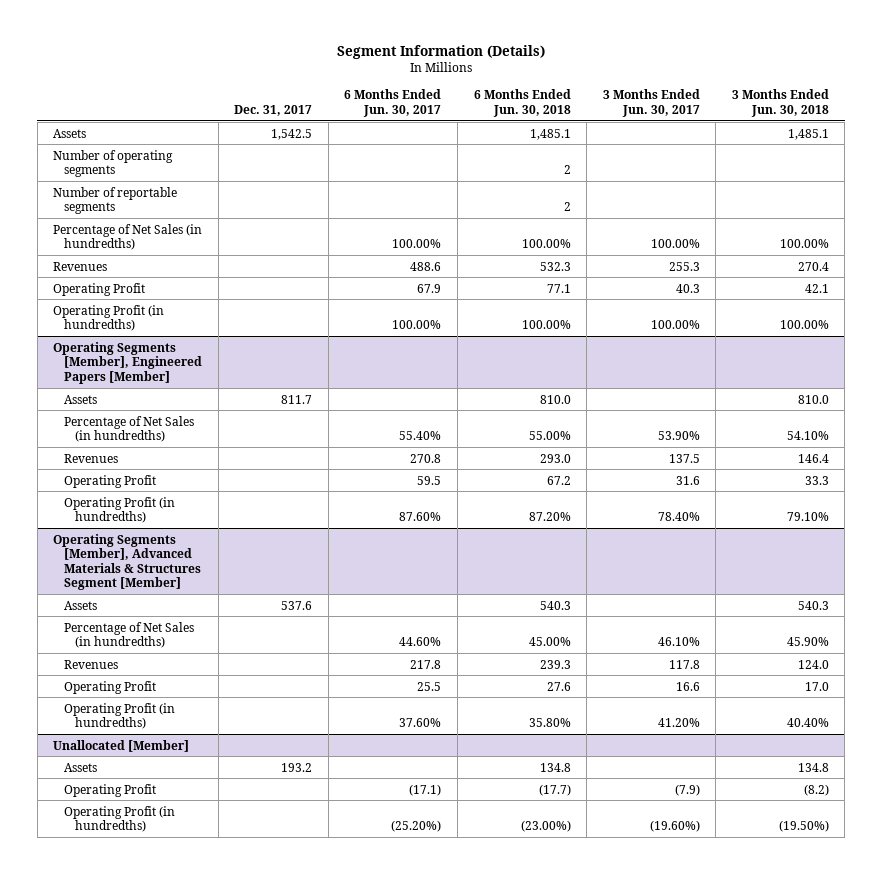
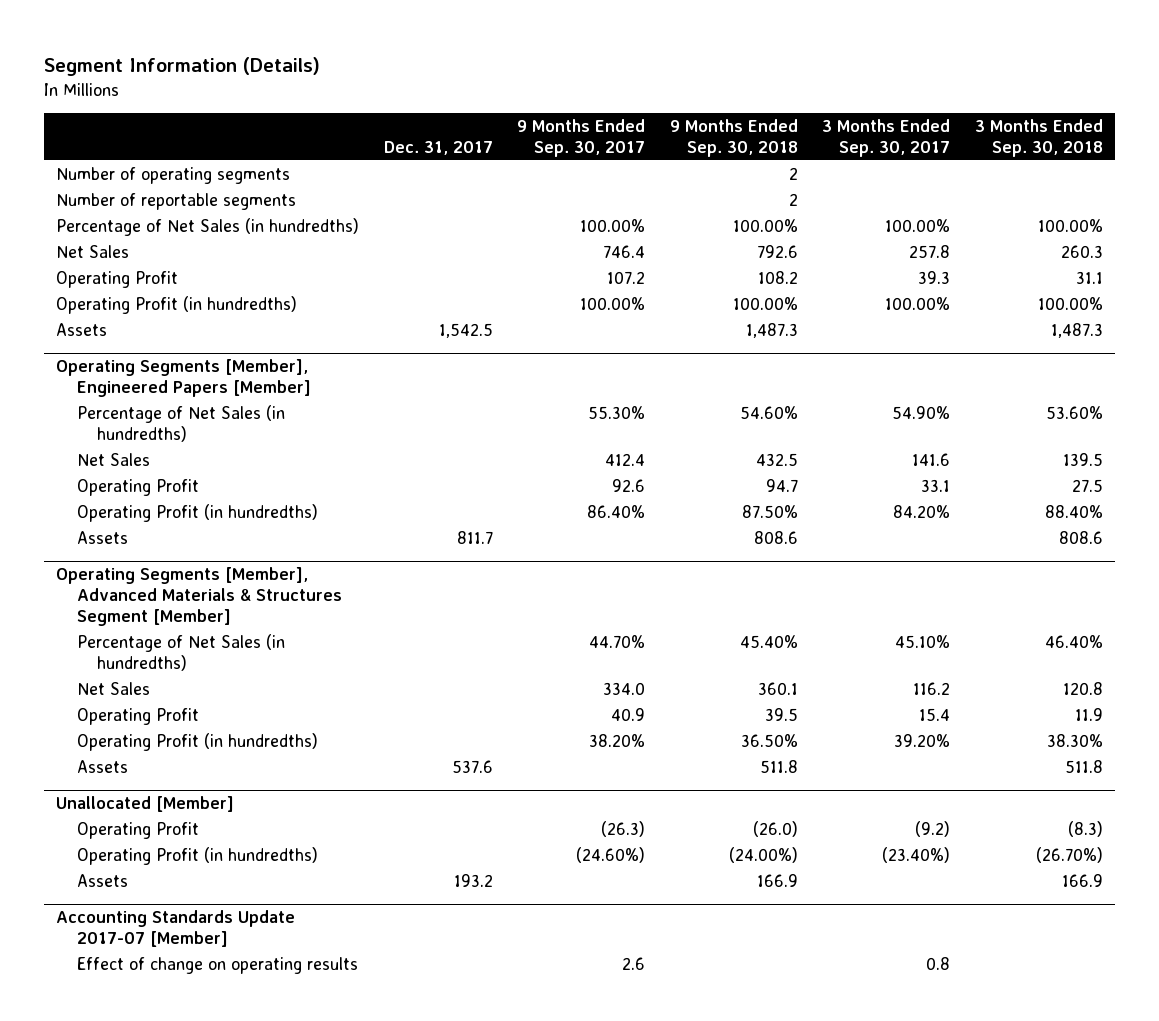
[344,89,442,118] 6 Months Ended Jun. 30, 2017 -> none
[473,89,571,118] 6 Months Ended Jun. 30, 2018 -> none
[602,89,700,118] 3 Months Ended Jun. 30, 2017 -> none
[731,89,829,118] 3 Months Ended Jun. 30, 2018 -> none
none -> [517,119,646,158] 9 Months Ended Sep. 30, 2017
none -> [669,119,798,158] 9 Months Ended Sep. 30, 2018
none -> [822,119,951,158] 3 Months Ended Sep. 30, 2017
none -> [974,119,1103,158] 3 Months Ended Sep. 30, 2018
[53,261,108,271] Revenues -> [56,244,130,258] Net Sales
[53,128,87,138] Assets -> [56,322,108,336] Assets
[64,453,119,463] Revenues -> [76,452,150,466] Net Sales
[64,394,98,404] Assets -> [76,530,128,544] Assets
[64,659,119,669] Revenues -> [76,681,150,695] Net Sales
[64,600,98,610] Assets -> [76,759,128,773] Assets
[64,762,98,772] Assets -> [76,873,128,887] Assets
none -> [56,910,296,948] Accounting Standards Update 2017-07 [Member]
none -> [76,956,358,974] Effect of change on operating results

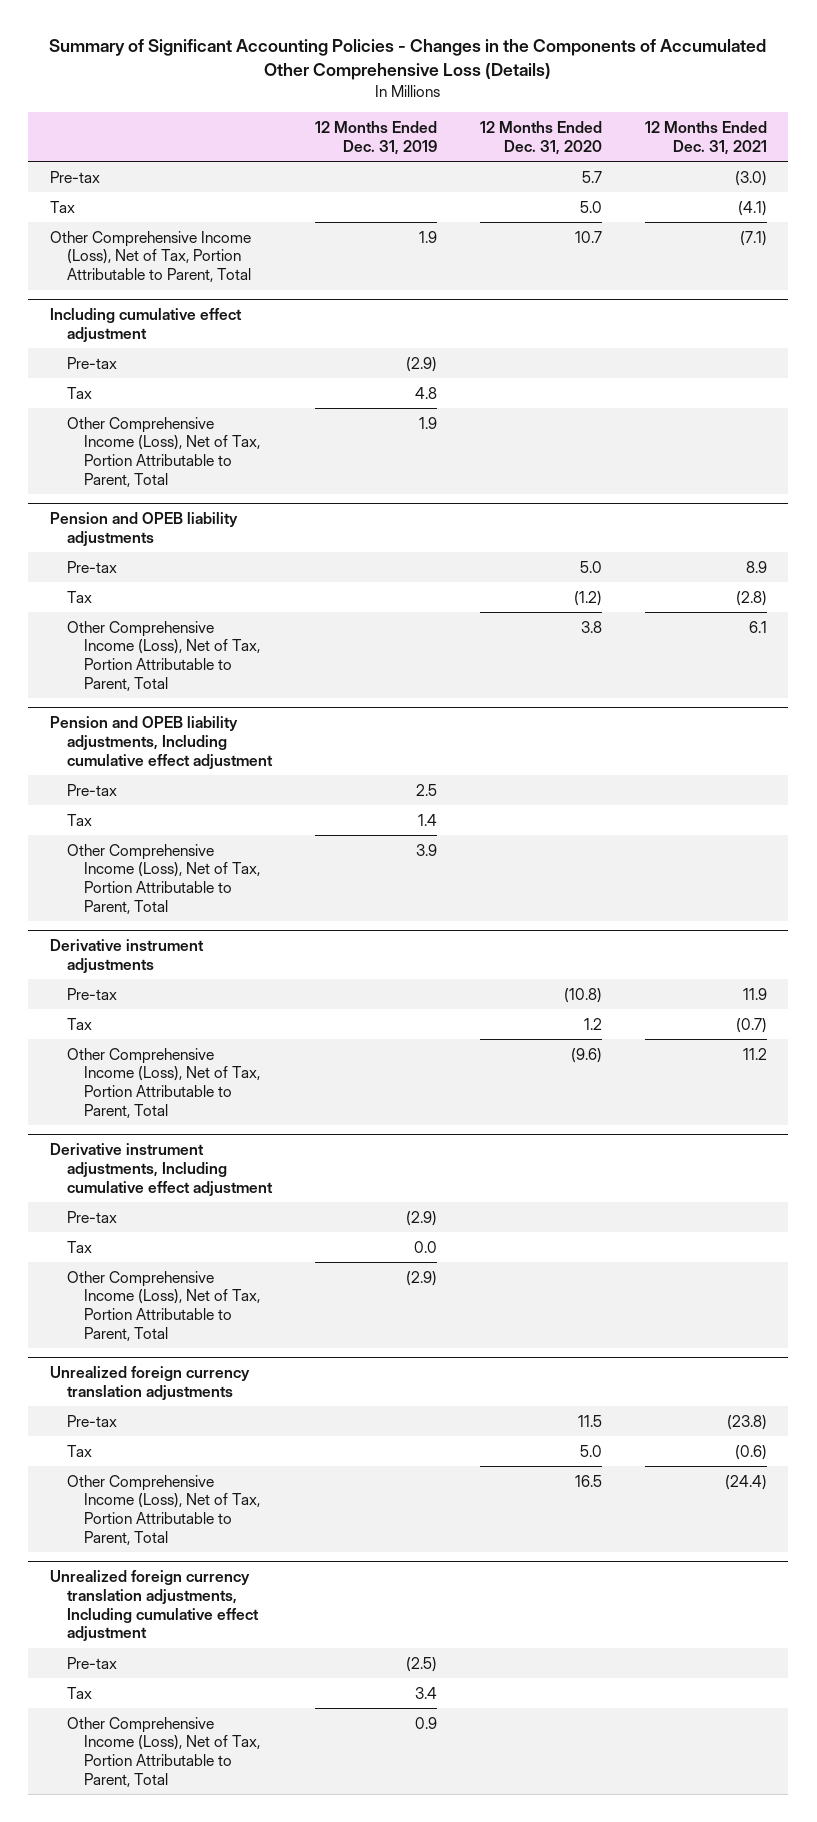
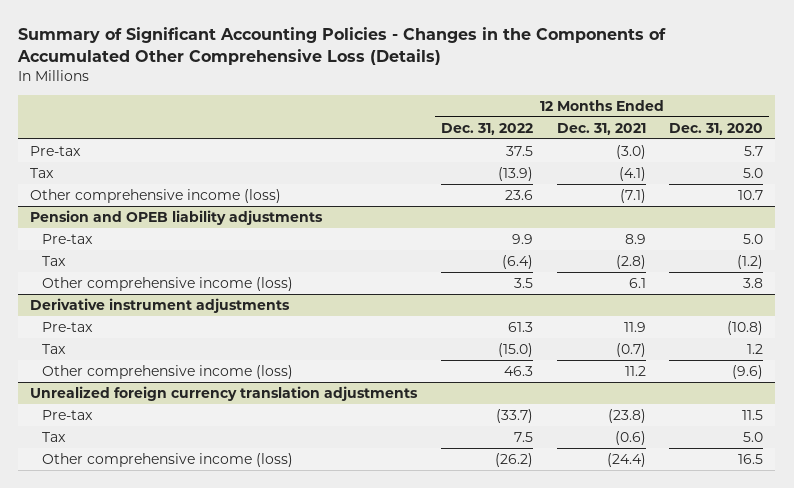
[315,120,438,155] 12 Months Ended Dec. 31, 2019 -> none
none -> [441,122,534,135] Dec. 31, 2022
[49,308,242,342] Including cumulative effect adjustment -> none
[67,356,118,369] Pre-tax -> none
[67,386,93,399] Tax -> none
[67,416,261,487] Other Comprehensive Income (Loss), Net of Tax, Portion Attributable to Parent, Total -> none
[49,230,252,283] Other Comprehensive Income (Loss), Net of Tax, Portion Attributable to Parent, Total -> [30,188,282,203] Other comprehensive income (loss)
[49,716,274,769] Pension and OPEB liability adjustments, Including cumulative effect adjustment -> none
[67,783,118,796] Pre-tax -> none
[67,813,93,826] Tax -> none
[67,843,261,914] Other Comprehensive Income (Loss), Net of Tax, Portion Attributable to Parent, Total -> none
[67,620,261,691] Other Comprehensive Income (Loss), Net of Tax, Portion Attributable to Parent, Total -> [41,276,293,291] Other comprehensive income (loss)
[49,1143,274,1196] Derivative instrument adjustments, Including cumulative effect adjustment -> none
[67,1210,118,1223] Pre-tax -> none
[67,1240,93,1253] Tax -> none
[67,1270,261,1341] Other Comprehensive Income (Loss), Net of Tax, Portion Attributable to Parent, Total -> none
[67,1047,261,1118] Other Comprehensive Income (Loss), Net of Tax, Portion Attributable to Parent, Total -> [41,364,293,379] Other comprehensive income (loss)
[49,1570,260,1642] Unrealized foreign currency translation adjustments, Including cumulative effect adjustment -> none
[67,1656,118,1669] Pre-tax -> none
[67,1686,93,1699] Tax -> none
[67,1716,261,1787] Other Comprehensive Income (Loss), Net of Tax, Portion Attributable to Parent, Total -> none
[67,1474,261,1545] Other Comprehensive Income (Loss), Net of Tax, Portion Attributable to Parent, Total -> [41,452,293,467] Other comprehensive income (loss)

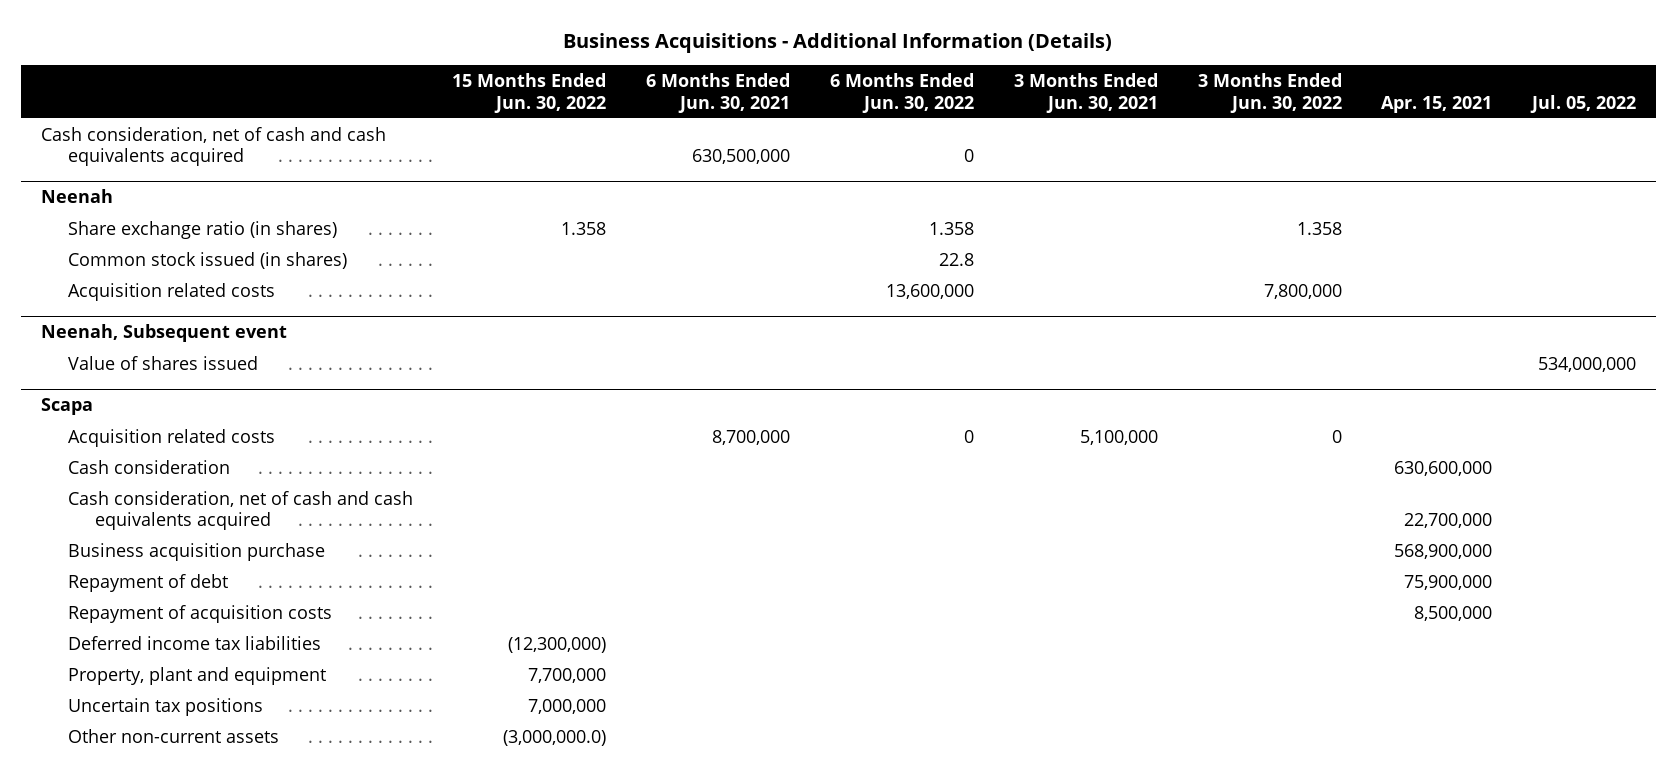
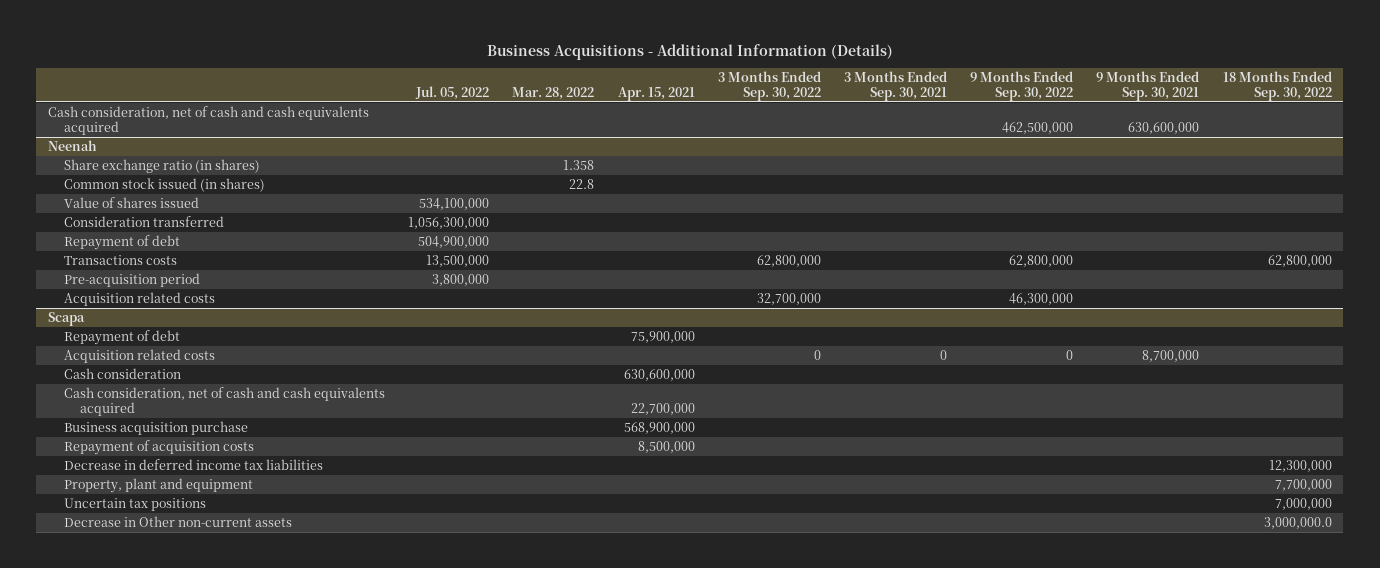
[452,73,607,113] 15 Months Ended Jun. 30, 2022 -> none
[646,73,791,113] 6 Months Ended Jun. 30, 2021 -> none
[830,73,975,113] 6 Months Ended Jun. 30, 2022 -> none
[1013,73,1158,113] 3 Months Ended Jun. 30, 2021 -> none
[1197,73,1342,113] 3 Months Ended Jun. 30, 2022 -> none
none -> [512,86,595,100] Mar. 28, 2022
none -> [717,71,821,101] 3 Months Ended Sep. 30, 2022
none -> [844,71,948,101] 3 Months Ended Sep. 30, 2021
none -> [970,71,1074,101] 9 Months Ended Sep. 30, 2022
none -> [1096,71,1200,101] 9 Months Ended Sep. 30, 2021
none -> [1222,71,1332,101] 18 Months Ended Sep. 30, 2022
none -> [64,197,200,209] Value of shares issued
none -> [64,216,225,228] Consideration transferred
none -> [64,235,181,251] Repayment of debt
none -> [64,255,178,266] Transactions costs
none -> [64,273,201,288] Pre-acquisition period
[40,324,287,343] Neenah, Subsequent event -> none
[67,355,258,370] Value of shares issued -> none
[67,573,228,592] Repayment of debt -> [64,330,181,346] Repayment of debt
[67,635,321,650] Deferred income tax liabilities -> [64,459,324,471] Decrease in deferred income tax liabilities
[67,728,279,743] Other non-current assets -> [64,516,293,528] Decrease in Other non-current assets

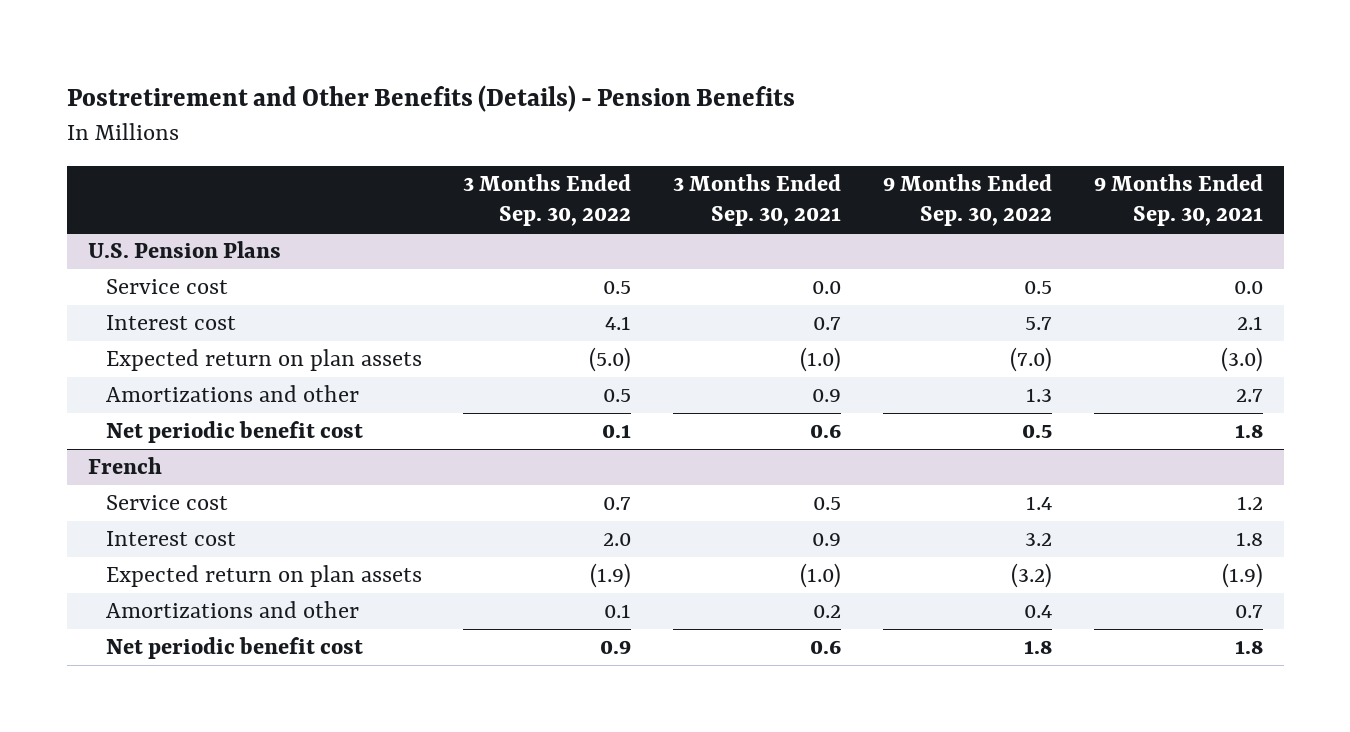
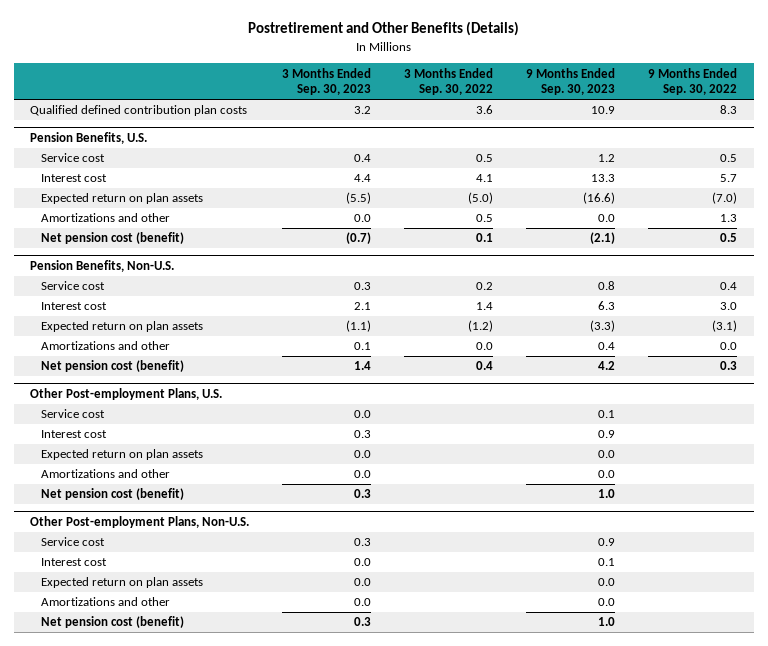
[66,85,795,113] Postretirement and Other Benefits (Details) - Pension Benefits -> [247,21,519,37] Postretirement and Other Benefits (Details)
[673,173,842,227] 3 Months Ended Sep. 30, 2021 -> none
[1093,173,1263,227] 9 Months Ended Sep. 30, 2021 -> none
none -> [282,67,372,96] 3 Months Ended Sep. 30, 2023
none -> [526,67,616,96] 9 Months Ended Sep. 30, 2023
none -> [30,105,248,117] Qualified defined contribution plan costs
[87,241,281,259] U.S. Pension Plans -> [30,132,148,145] Pension Benefits, U.S.
[87,457,162,475] French -> none
[105,495,228,511] Service cost -> none
[105,531,236,547] Interest cost -> none
[105,565,422,588] Expected return on plan assets -> none
[105,601,359,619] Amortizations and other -> none
[105,637,363,660] Net periodic benefit cost -> none
[105,421,363,444] Net periodic benefit cost -> [41,232,185,245] Net pension cost (benefit)
none -> [30,260,175,273] Pension Benefits, Non-U.S.
none -> [41,281,106,291] Service cost
none -> [41,302,108,311] Interest cost
none -> [41,321,204,333] Expected return on plan assets
none -> [41,341,171,351] Amortizations and other
none -> [41,360,185,373] Net pension cost (benefit)
none -> [30,388,223,401] Other Post-employment Plans, U.S.
none -> [41,409,106,419] Service cost
none -> [41,430,108,439] Interest cost
none -> [41,449,204,461] Expected return on plan assets
none -> [41,469,171,479] Amortizations and other
none -> [41,488,185,501] Net pension cost (benefit)
none -> [30,516,250,529] Other Post-employment Plans, Non-U.S.
none -> [41,537,106,547] Service cost
none -> [41,558,108,567] Interest cost
none -> [41,577,204,589] Expected return on plan assets
none -> [41,597,171,607] Amortizations and other
none -> [41,616,185,629] Net pension cost (benefit)

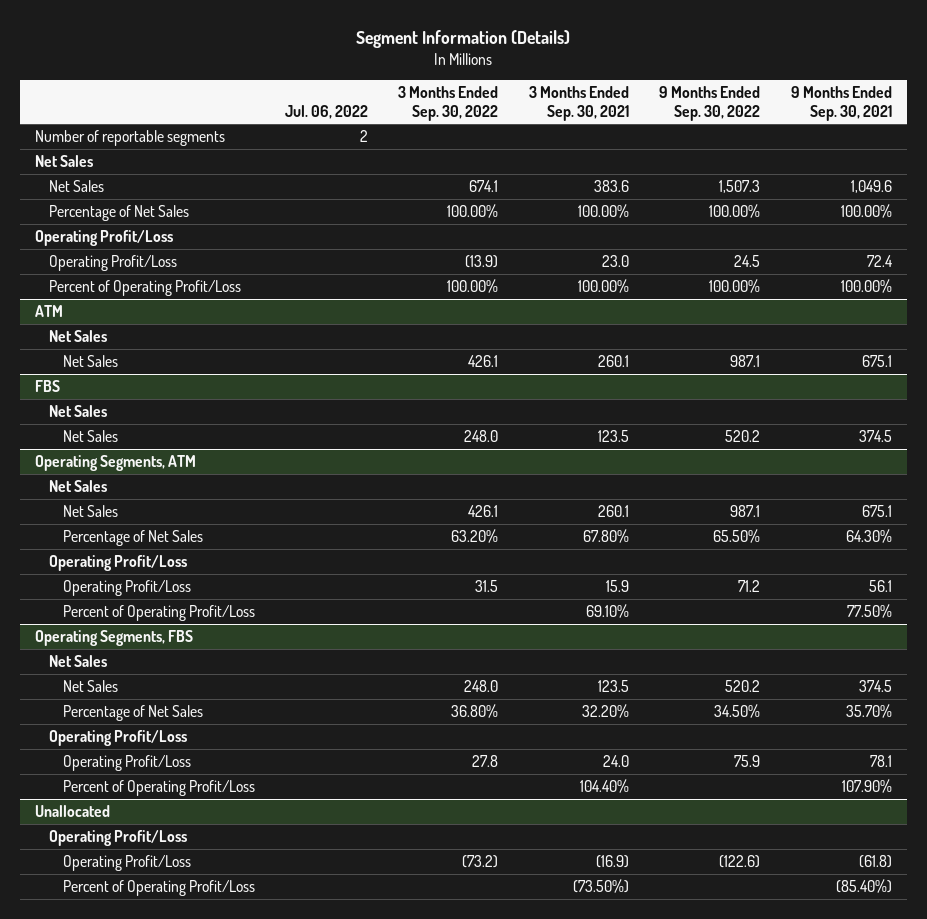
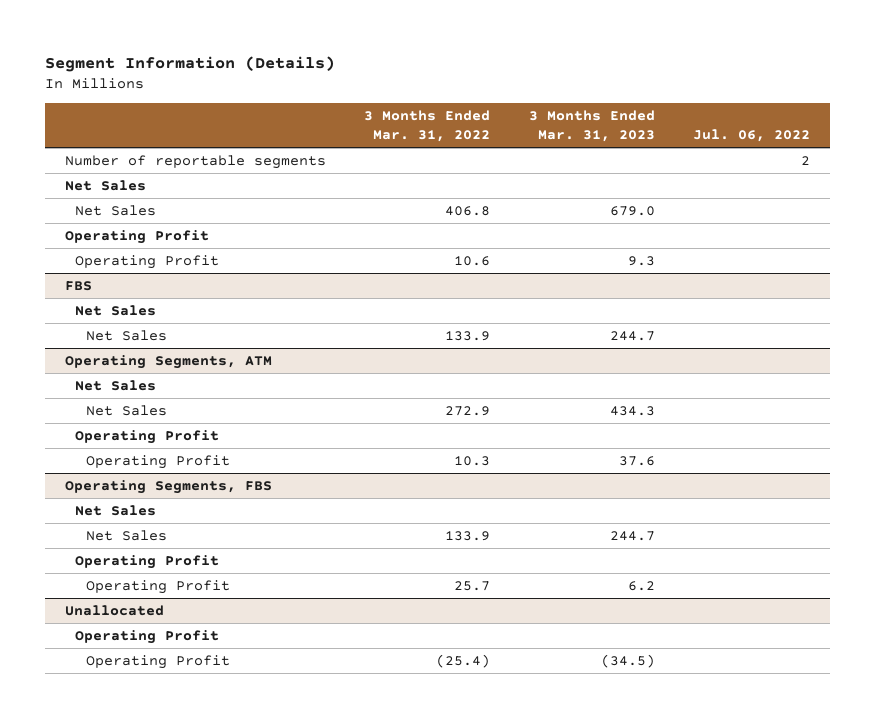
[398,86,499,121] 3 Months Ended Sep. 30, 2022 -> none
[528,86,629,121] 3 Months Ended Sep. 30, 2021 -> none
[659,86,761,121] 9 Months Ended Sep. 30, 2022 -> none
[790,86,892,121] 9 Months Ended Sep. 30, 2021 -> none
none -> [364,109,491,143] 3 Months Ended Mar. 31, 2022
none -> [528,109,655,143] 3 Months Ended Mar. 31, 2023
[48,205,189,222] Percentage of Net Sales -> none
[48,280,241,297] Percent of Operating Profit/Loss -> none
[35,305,64,318] ATM -> none
[48,330,107,343] Net Sales -> none
[62,355,118,368] Net Sales -> none
[35,230,174,247] Operating Profit/Loss -> [64,229,209,244] Operating Profit
[48,255,177,272] Operating Profit/Loss -> [75,254,220,269] Operating Profit
[62,530,203,547] Percentage of Net Sales -> none
[62,605,255,622] Percent of Operating Profit/Loss -> none
[48,555,187,572] Operating Profit/Loss -> [75,429,220,444] Operating Profit
[62,580,191,597] Operating Profit/Loss -> [86,454,231,469] Operating Profit
[62,705,203,722] Percentage of Net Sales -> none
[62,780,255,797] Percent of Operating Profit/Loss -> none
[48,730,187,747] Operating Profit/Loss -> [75,554,220,569] Operating Profit
[62,755,191,772] Operating Profit/Loss -> [86,579,231,594] Operating Profit
[62,880,255,897] Percent of Operating Profit/Loss -> none
[48,830,187,847] Operating Profit/Loss -> [75,629,220,644] Operating Profit
[62,855,191,872] Operating Profit/Loss -> [86,654,231,669] Operating Profit

